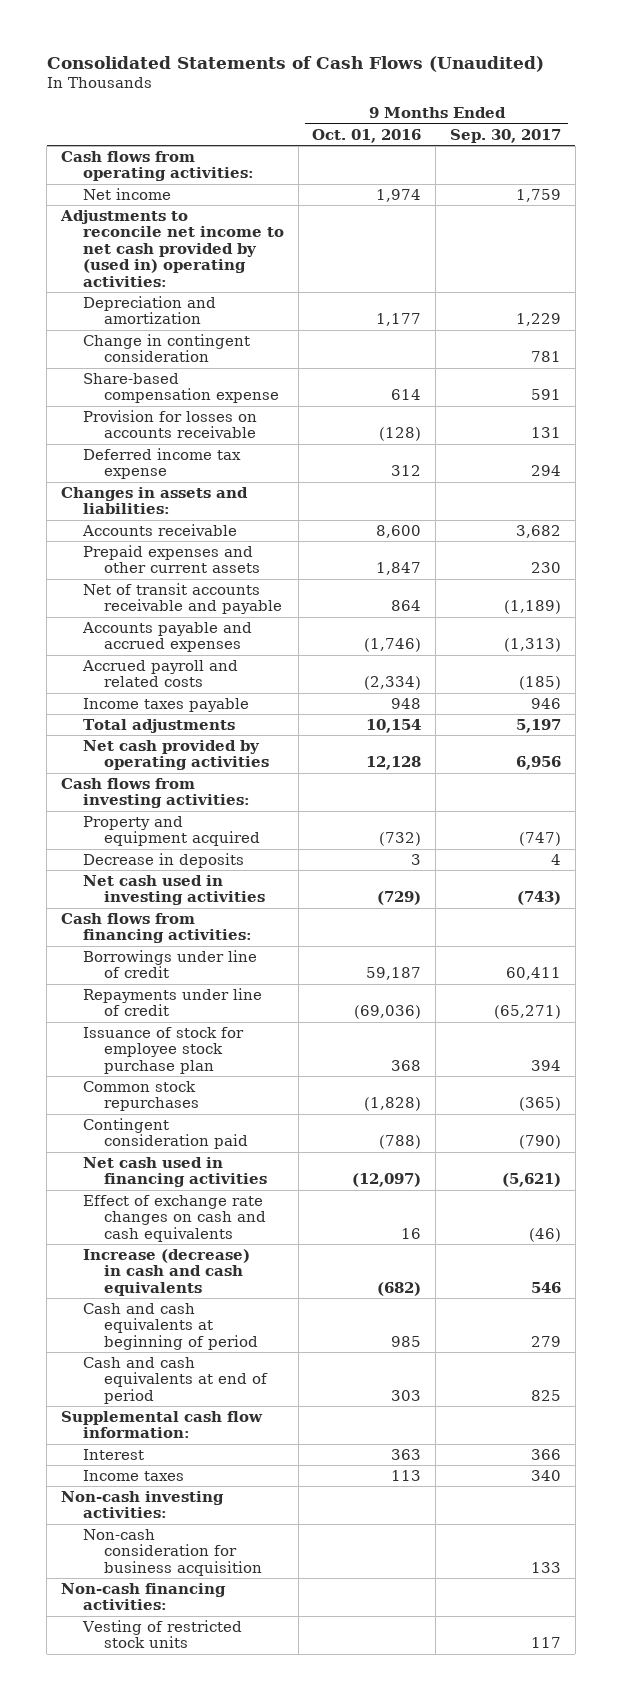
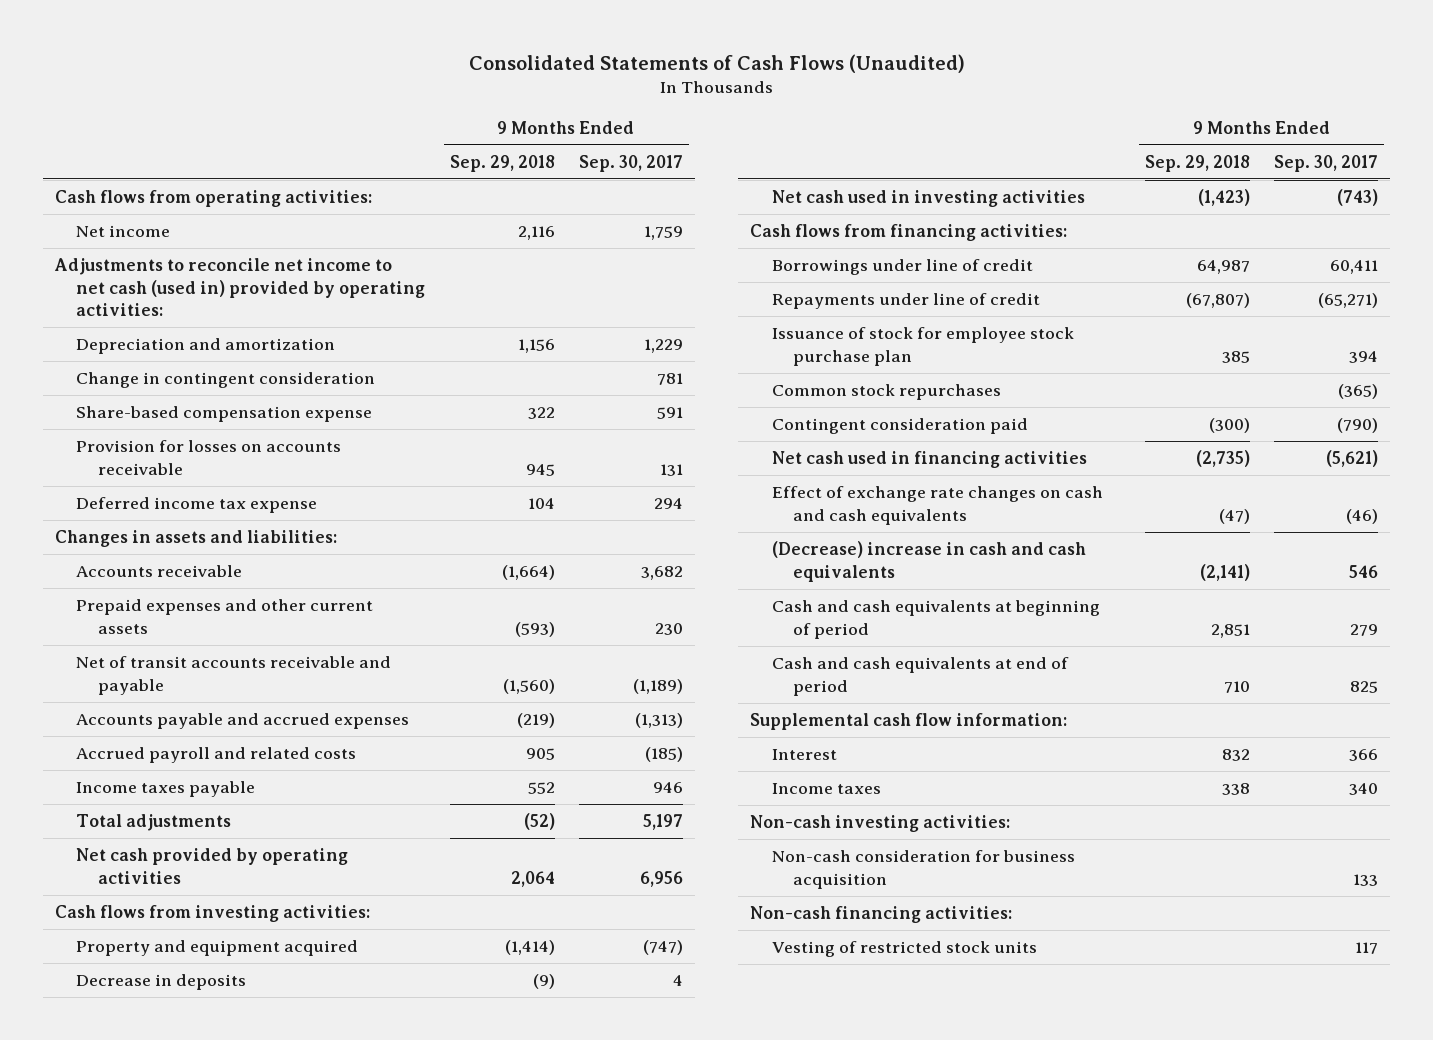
[312,128,422,143] Oct. 01, 2016 -> none
none -> [449,154,555,172] Sep. 29, 2018
[60,209,284,287] Adjustments to reconcile net income to net cash provided by (used in) operating activities: -> [54,258,426,316] Adjustments to reconcile net income to net cash (used in) provided by operating activities:
[82,1248,250,1296] Increase (decrease) in cash and cash equivalents -> [771,541,1086,582] (Decrease) increase in cash and cash equivalents

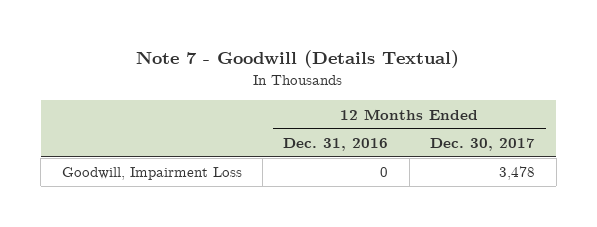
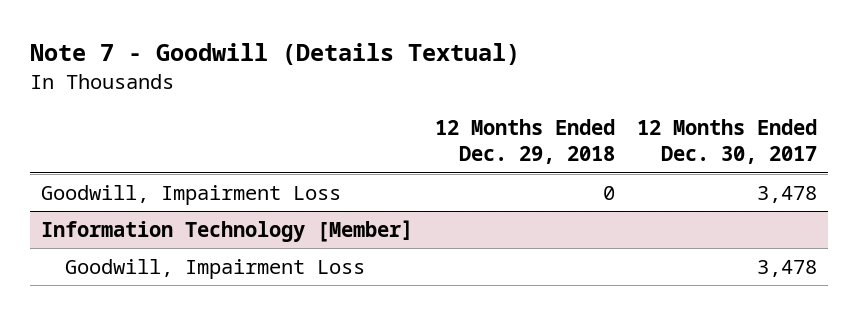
[283,137,389,151] Dec. 31, 2016 -> none
none -> [434,119,615,165] 12 Months Ended Dec. 29, 2018
none -> [40,220,413,243] Information Technology [Member]
none -> [65,259,366,280] Goodwill, Impairment Loss

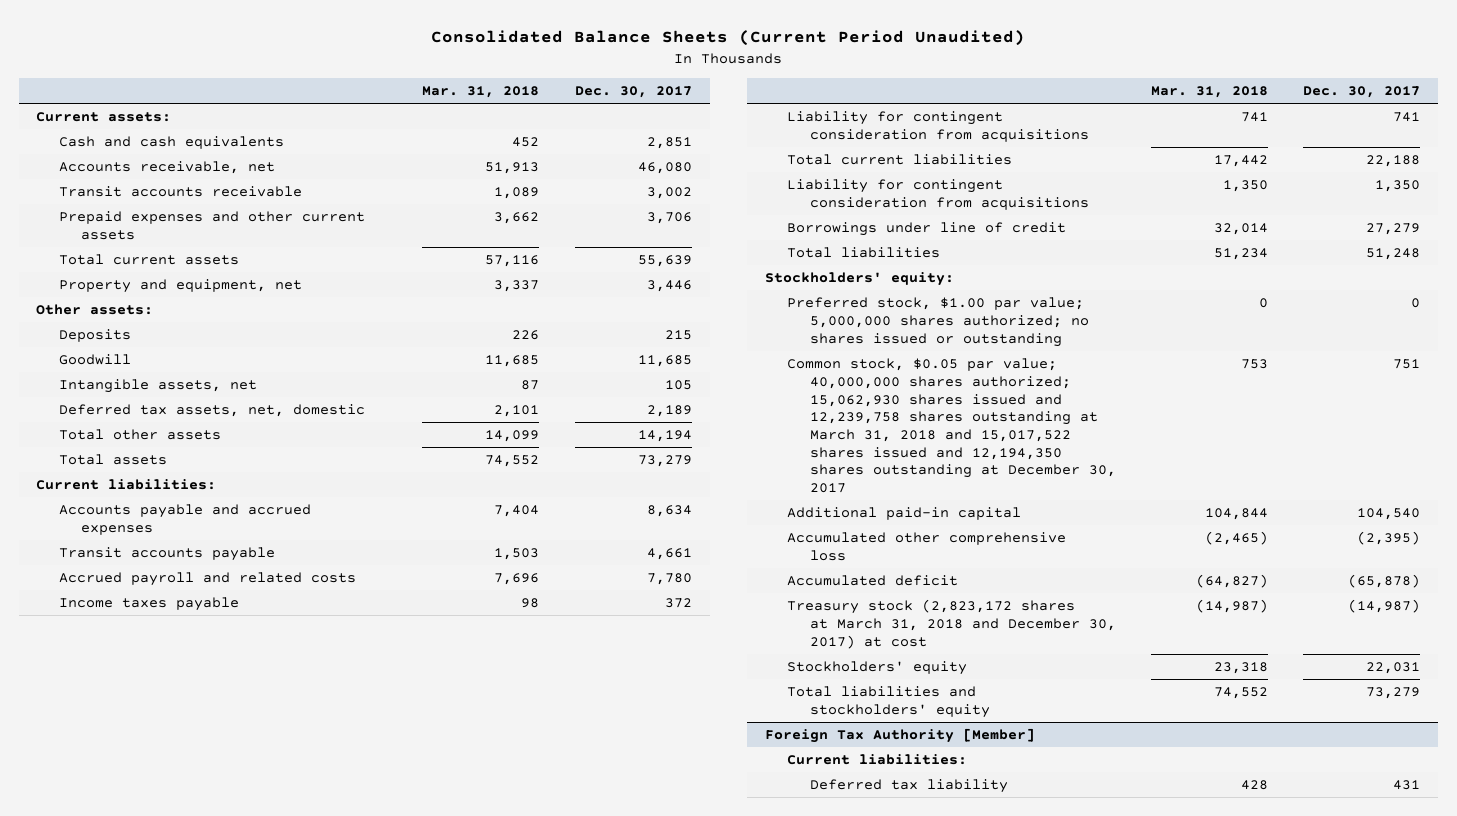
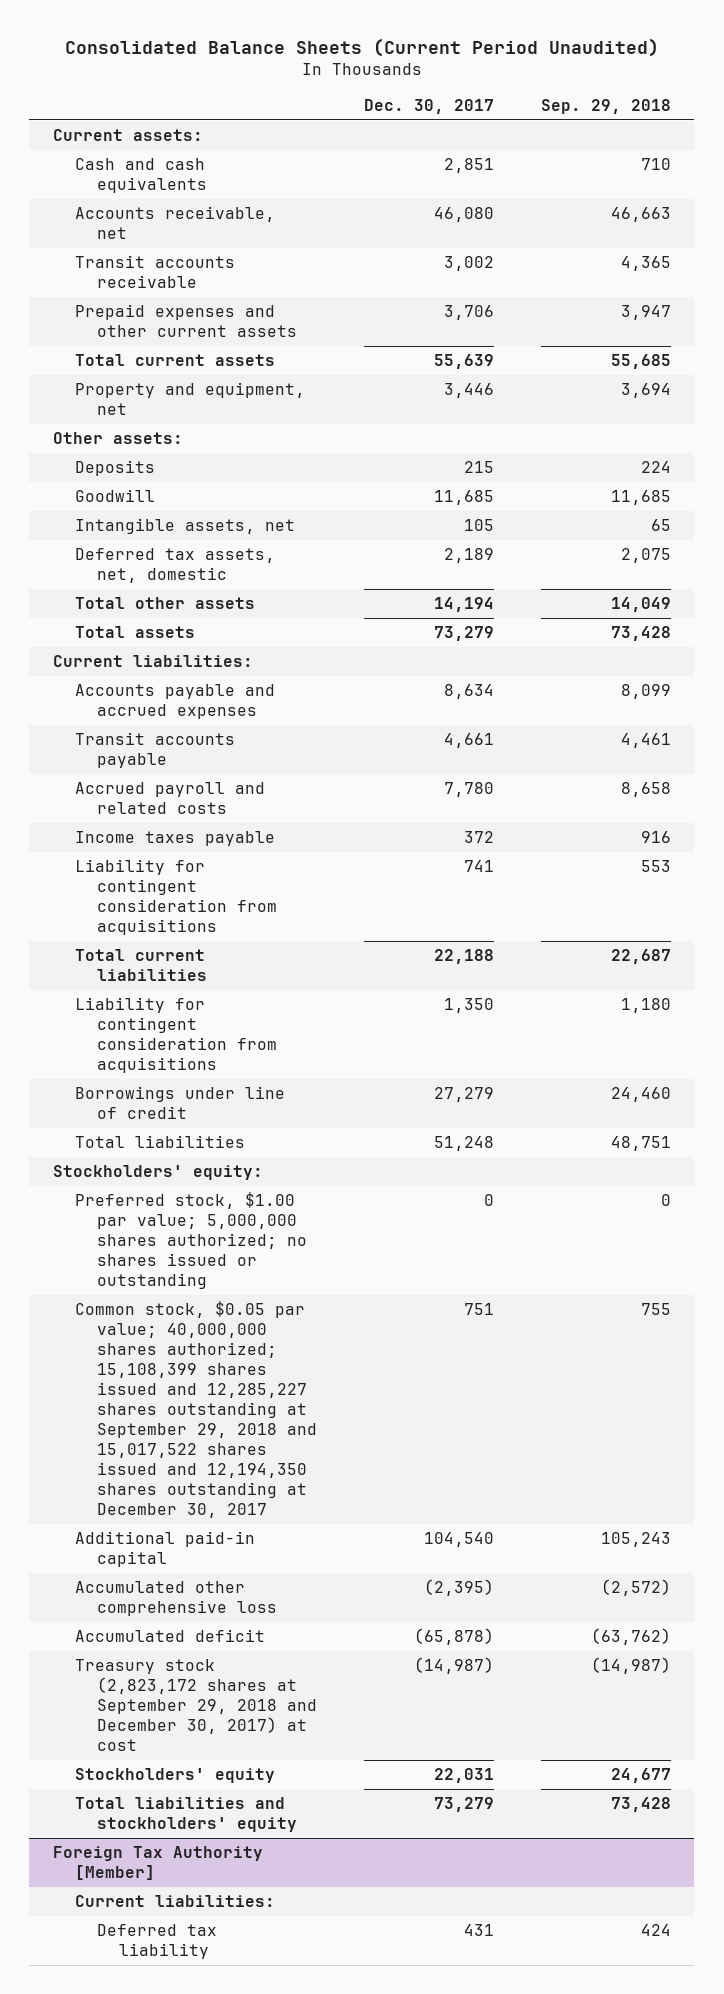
[422,85,540,98] Mar. 31, 2018 -> none
none -> [540,99,671,115] Sep. 29, 2018
[787,358,1116,493] Common stock, $0.05 par value; 40,000,000 shares authorized; 15,062,930 shares issued and 12,239,758 shares outstanding at March 31, 2018 and 15,017,522 shares issued and 12,194,350 shares outstanding at December 30, 2017 -> [74,1301,317,1519] Common stock, $0.05 par value; 40,000,000 shares authorized; 15,108,399 shares issued and 12,285,227 shares outstanding at September 29, 2018 and 15,017,522 shares issued and 12,194,350 shares outstanding at December 30, 2017
[787,599,1116,649] Treasury stock (2,823,172 shares at March 31, 2018 and December 30, 2017) at cost -> [74,1659,317,1752] Treasury stock (2,823,172 shares at September 29, 2018 and December 30, 2017) at cost

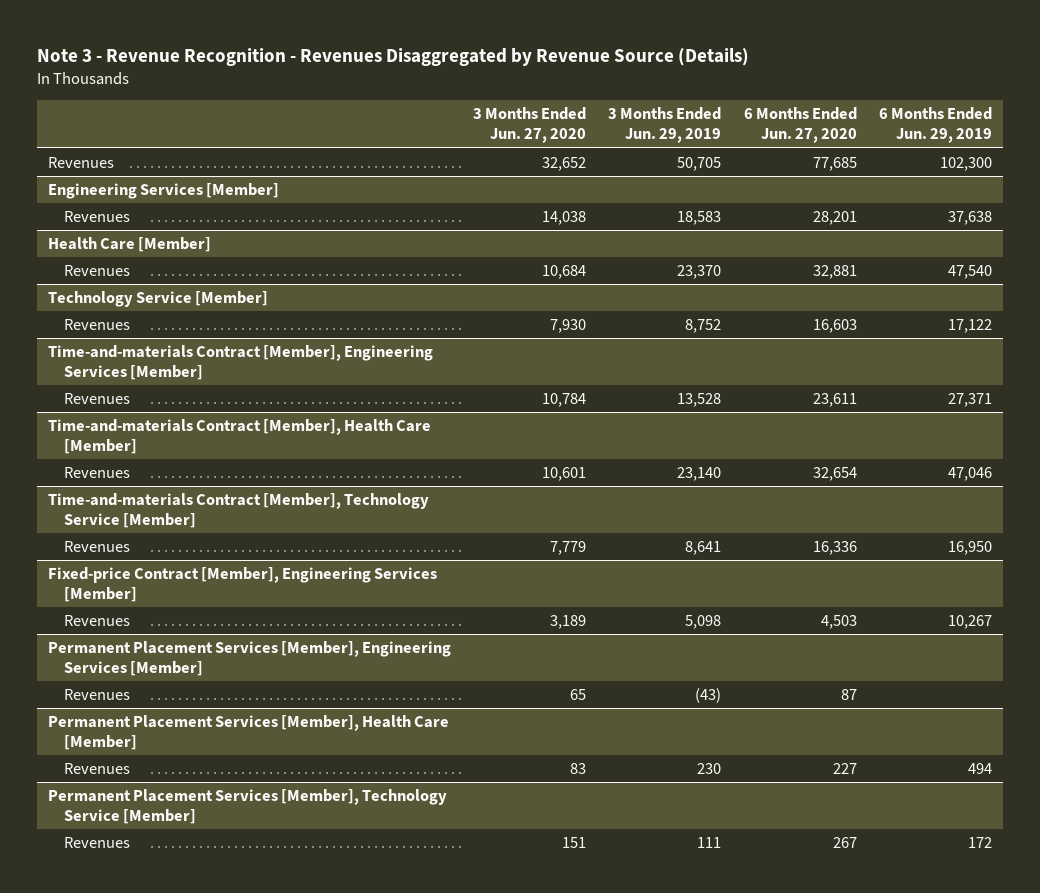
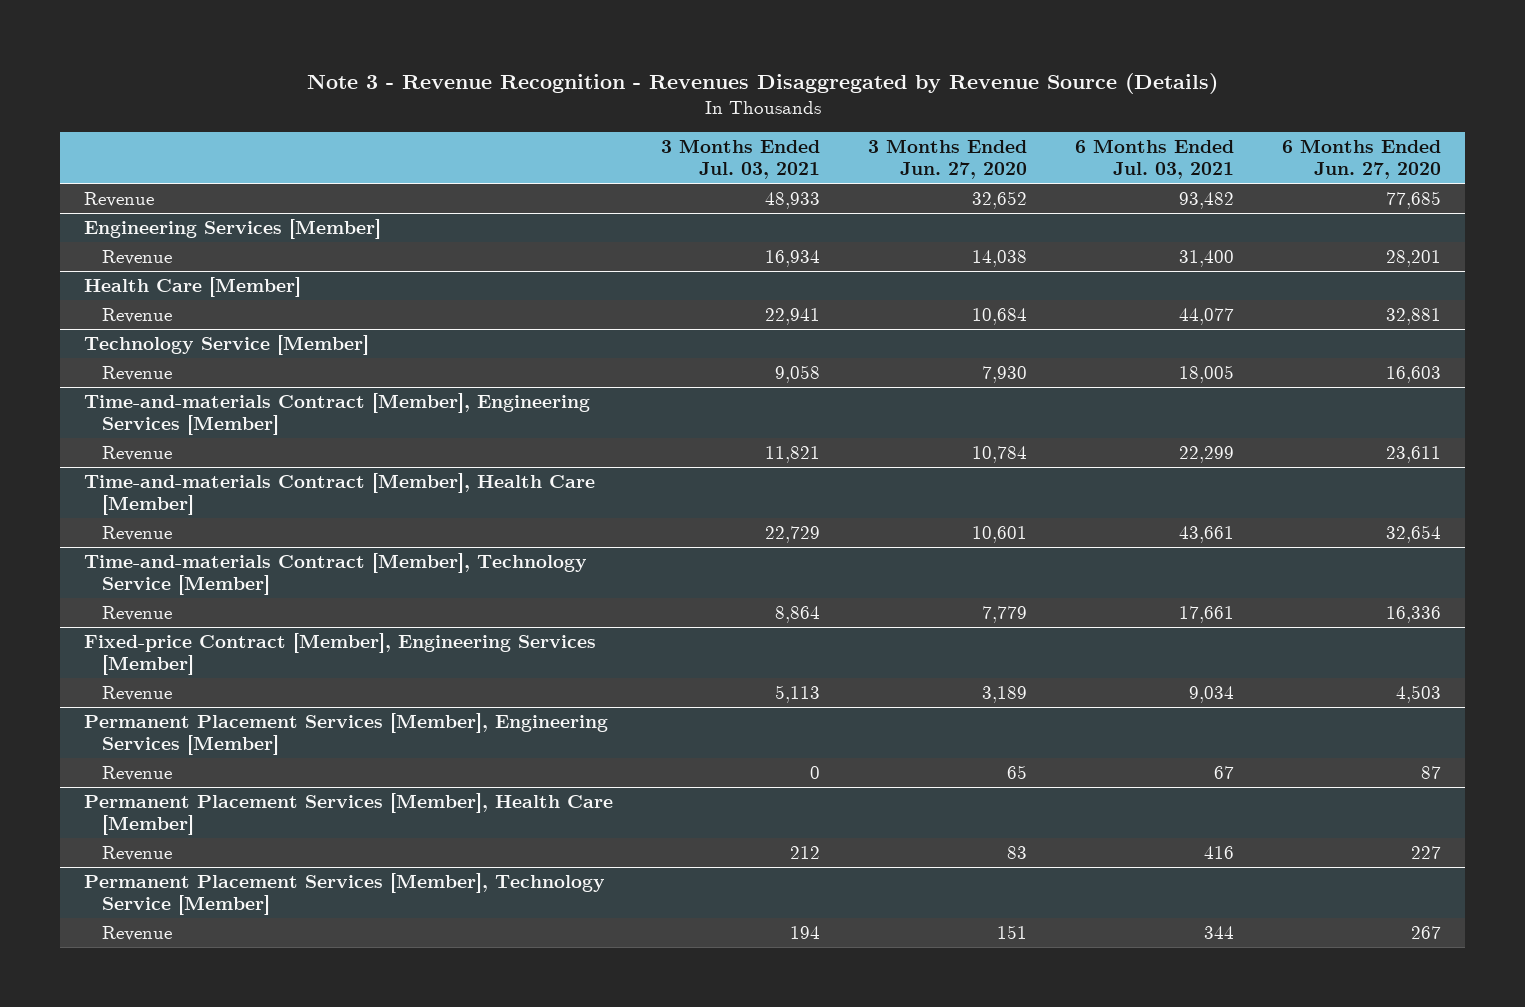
[608,107,722,144] 3 Months Ended Jun. 29, 2019 -> none
[878,107,992,144] 6 Months Ended Jun. 29, 2019 -> none
none -> [661,138,821,180] 3 Months Ended Jul. 03, 2021
none -> [1074,138,1234,180] 6 Months Ended Jul. 03, 2021
[47,157,114,169] Revenues -> [84,191,155,207] Revenue
[63,211,130,223] Revenues -> [102,249,173,265] Revenue
[63,265,130,277] Revenues -> [102,307,173,323] Revenue
[63,319,130,331] Revenues -> [102,365,173,381] Revenue
[63,393,130,405] Revenues -> [102,445,173,461] Revenue
[63,467,130,479] Revenues -> [102,525,173,541] Revenue
[63,541,130,553] Revenues -> [102,605,173,621] Revenue
[63,615,130,627] Revenues -> [102,685,173,701] Revenue
[63,689,130,701] Revenues -> [102,765,173,781] Revenue
[63,763,130,775] Revenues -> [102,845,173,861] Revenue
[63,837,130,849] Revenues -> [102,925,173,941] Revenue

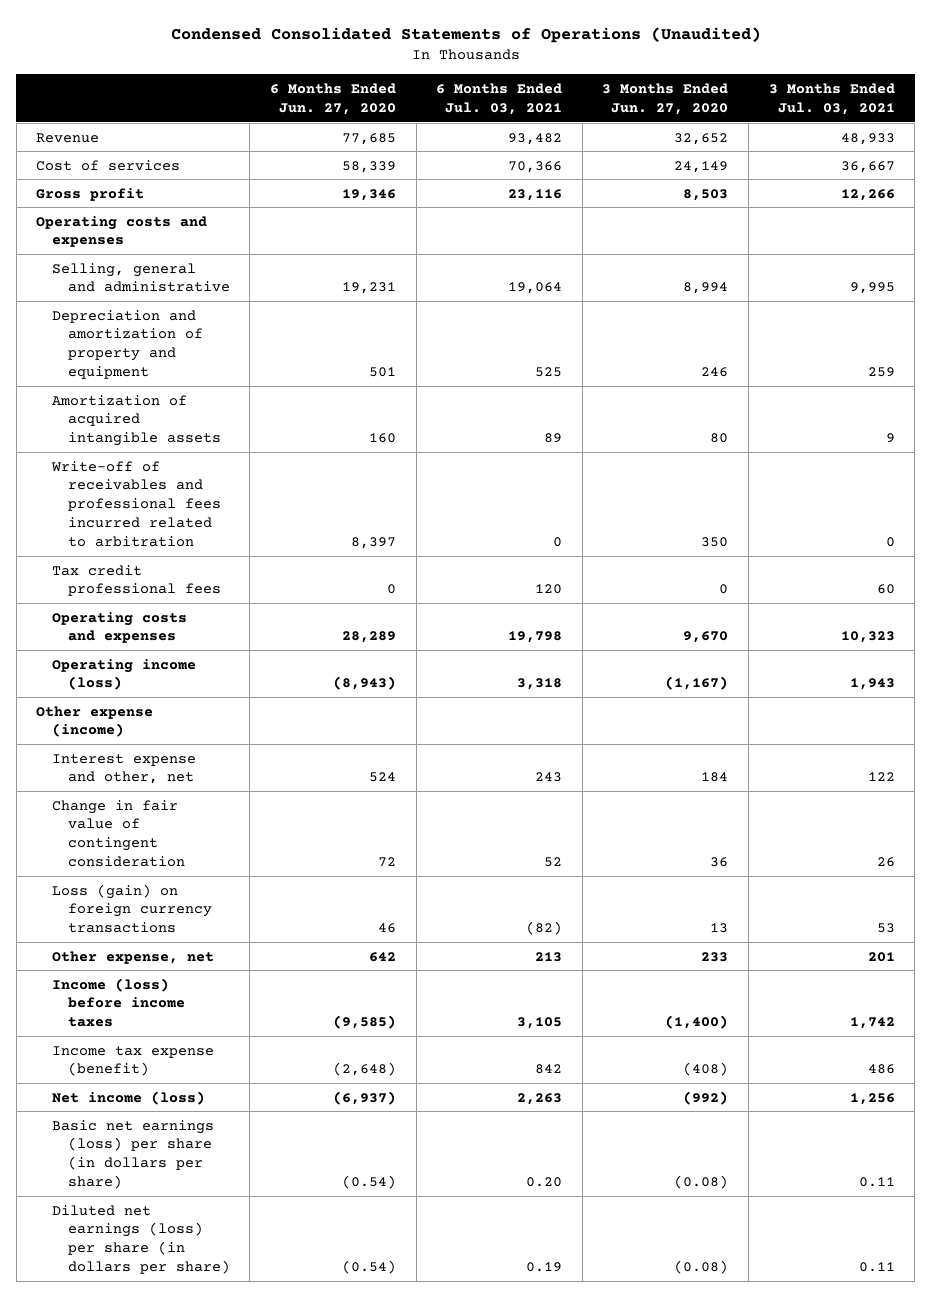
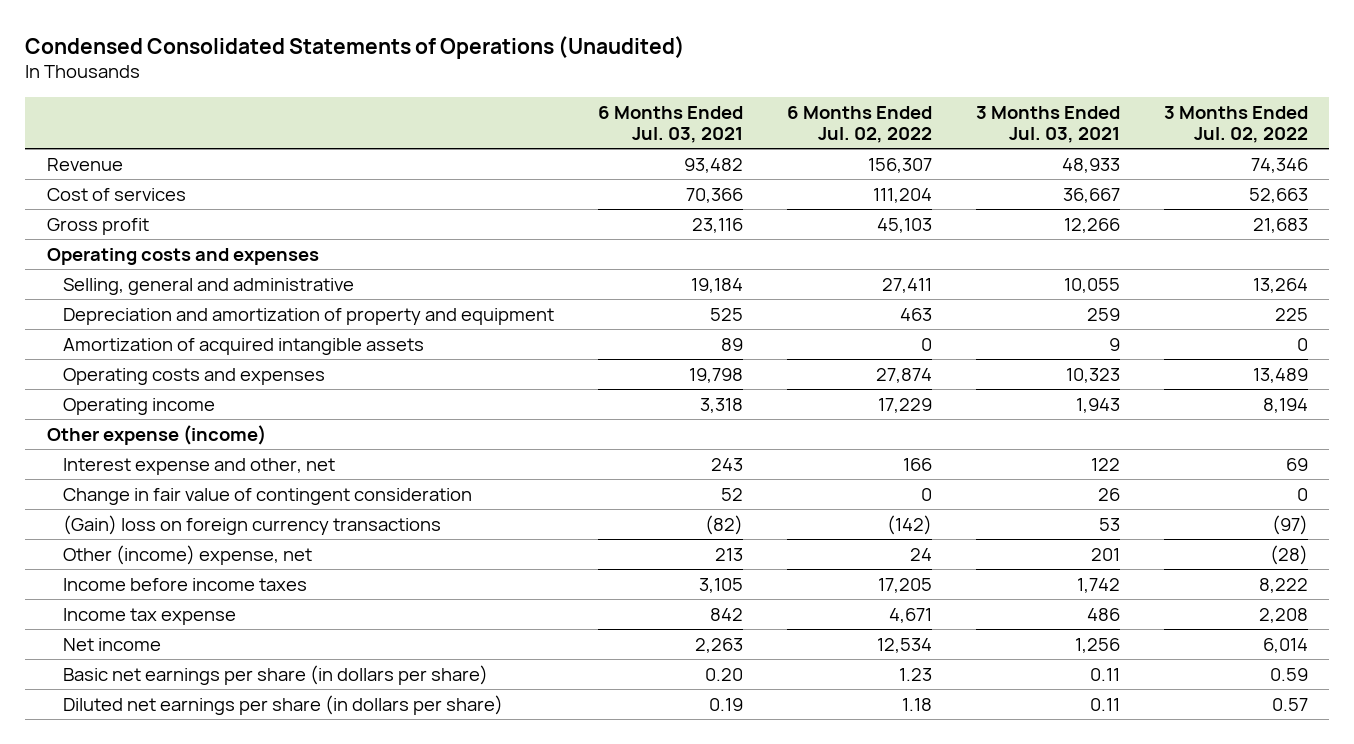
[269,82,396,115] 6 Months Ended Jun. 27, 2020 -> none
[602,82,729,115] 3 Months Ended Jun. 27, 2020 -> none
none -> [786,105,932,143] 6 Months Ended Jul. 02, 2022
none -> [1163,105,1308,143] 3 Months Ended Jul. 02, 2022
[508,282,563,295] 19,064 -> [691,277,744,293] 19,184
[849,282,895,295] 9,995 -> [1063,277,1120,293] 10,055
[51,460,221,547] Write-off of receivables and professional fees incurred related to arbitration -> none
[52,564,221,597] Tax credit professional fees -> none
[52,658,197,691] Operating income (loss) -> [63,397,216,415] Operating income
[52,883,212,934] Loss (gain) on foreign currency transactions -> [63,514,442,535] (Gain) loss on foreign currency transactions
[52,950,215,964] Other expense, net -> [63,544,313,565] Other (income) expense, net
[52,977,185,1028] Income (loss) before income taxes -> [63,577,308,591] Income before income taxes
[52,1045,215,1077] Income tax expense (benefit) -> [63,607,237,625] Income tax expense
[52,1090,206,1105] Net income (loss) -> [63,637,162,651] Net income
[52,1119,215,1190] Basic net earnings (loss) per share (in dollars per share) -> [63,664,489,685] Basic net earnings per share (in dollars per share)
[52,1204,230,1275] Diluted net earnings (loss) per share (in dollars per share) -> [63,694,504,715] Diluted net earnings per share (in dollars per share)

